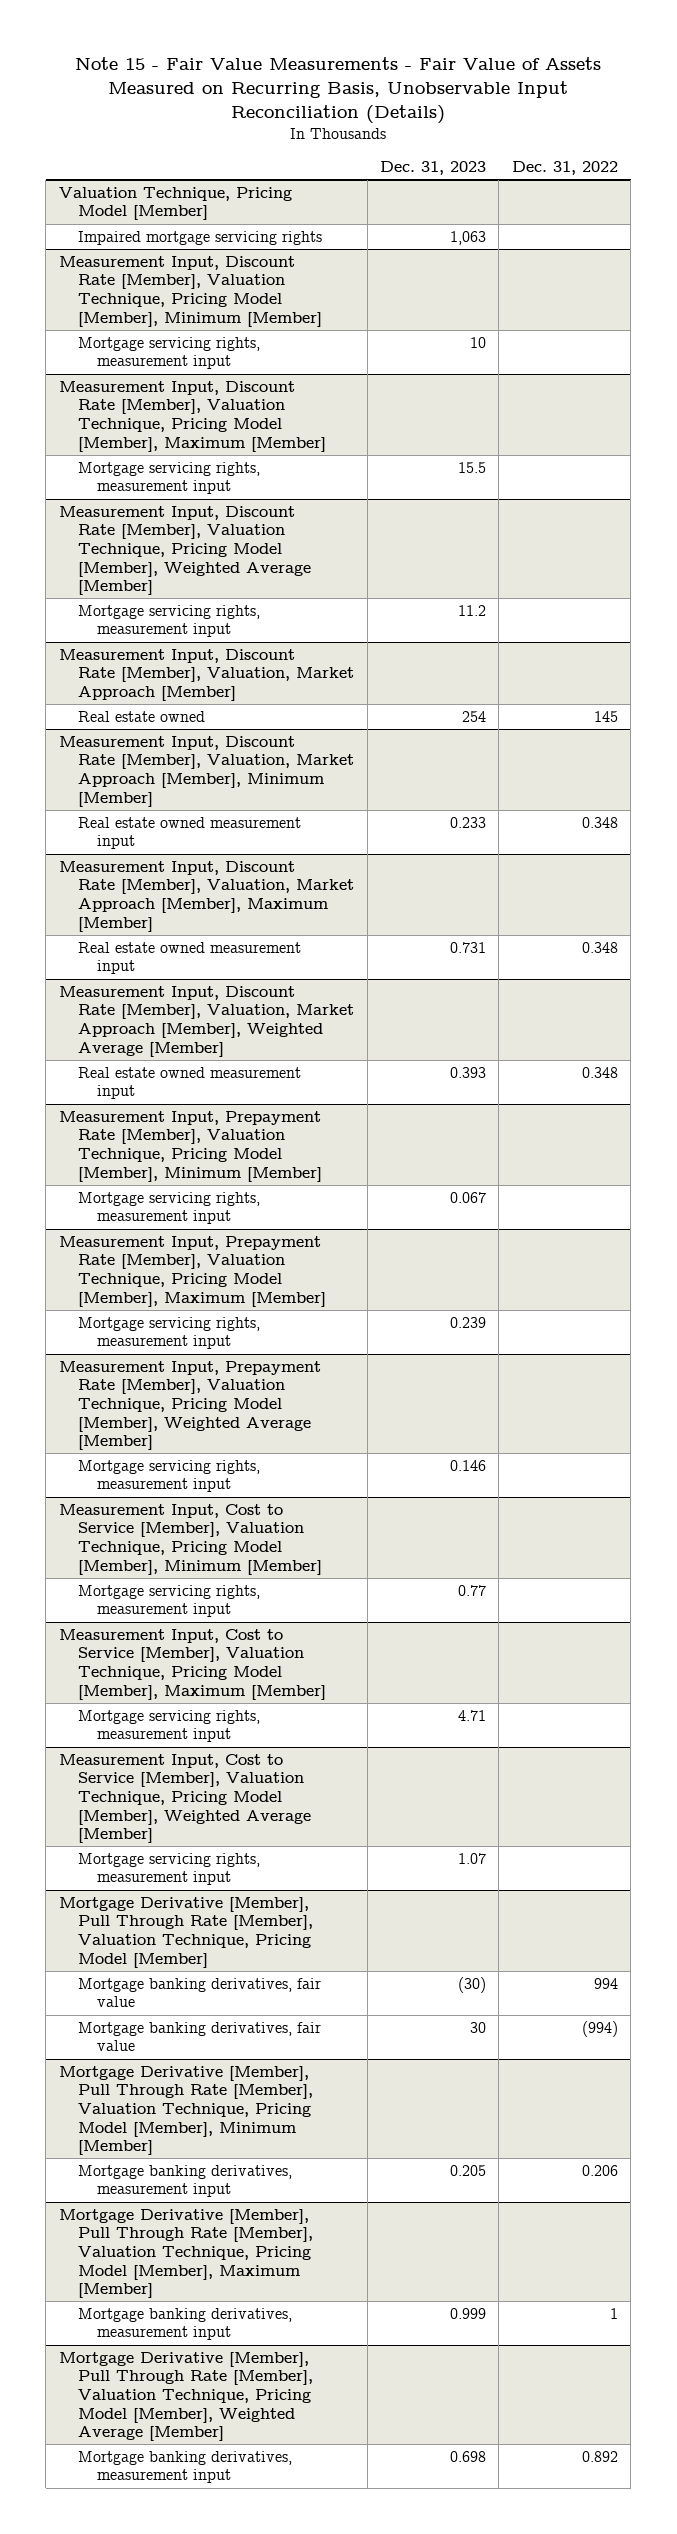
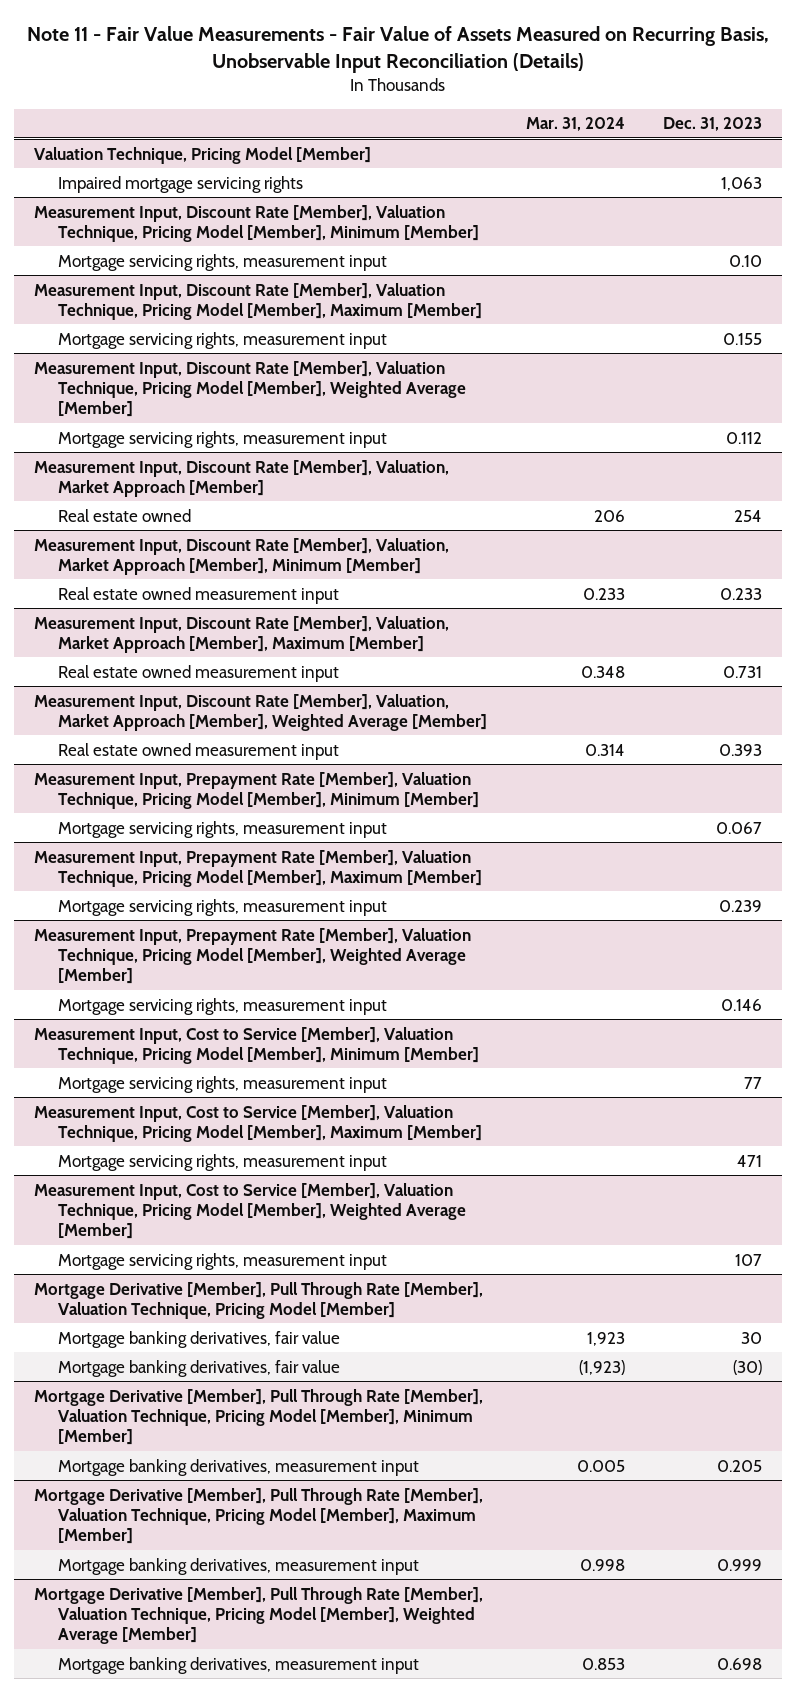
[75,56,602,124] Note 15 - Fair Value Measurements - Fair Value of Assets Measured on Recurring Basis, Unobservable Input Reconciliation (Details) -> [27,26,770,74] Note 11 - Fair Value Measurements - Fair Value of Assets Measured on Recurring Basis, Unobservable Input Reconciliation (Details)
[511,160,618,175] Dec. 31, 2022 -> none
none -> [525,117,625,132] Mar. 31, 2024
[469,336,486,348] 10 -> [729,254,763,267] 0.10
[457,461,486,473] 15.5 -> [723,332,763,345] 0.155
[457,604,486,616] 11.2 -> [726,431,763,444] 0.112
[457,1584,486,1596] 0.77 -> [744,1076,763,1089] 77
[457,1709,486,1721] 4.71 -> [737,1154,763,1167] 471
[457,1852,486,1864] 1.07 -> [735,1253,763,1266] 107
[78,1977,322,2008] Mortgage banking derivatives, fair value -> [57,1359,340,1377] Mortgage banking derivatives, fair value

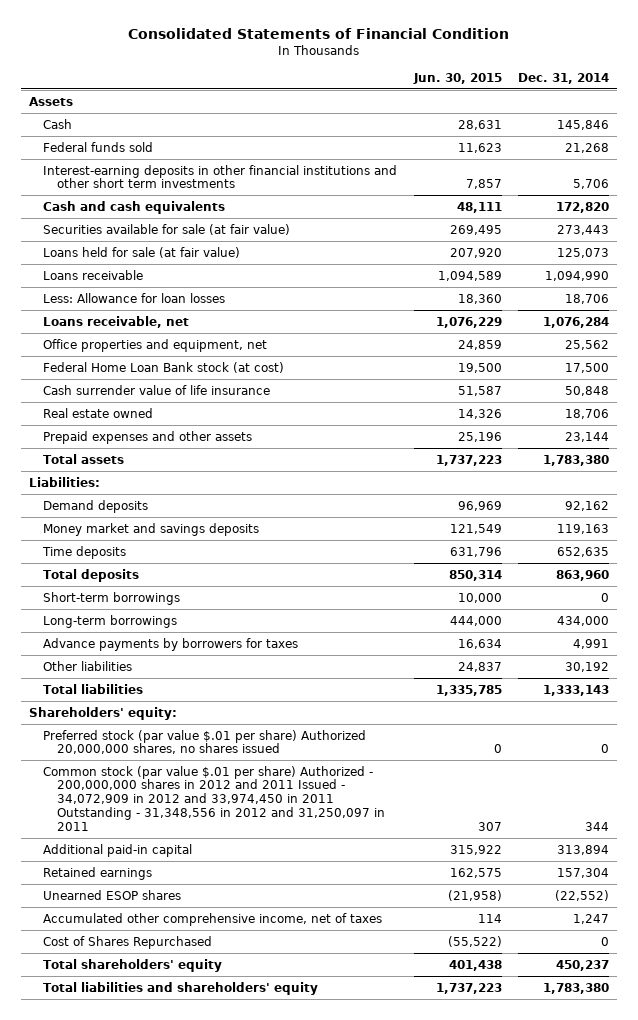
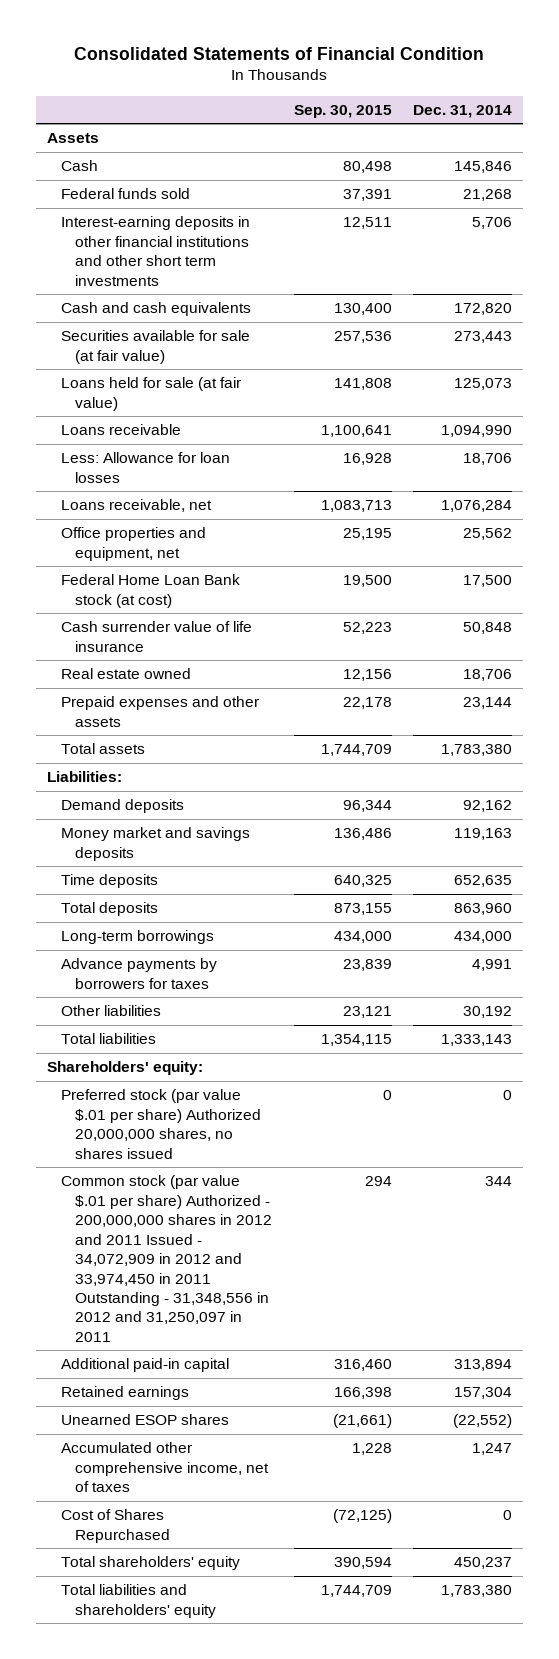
[412,72,502,84] Jun. 30, 2015 -> none
none -> [293,104,392,118] Sep. 30, 2015
[43,591,181,605] Short-term borrowings -> none

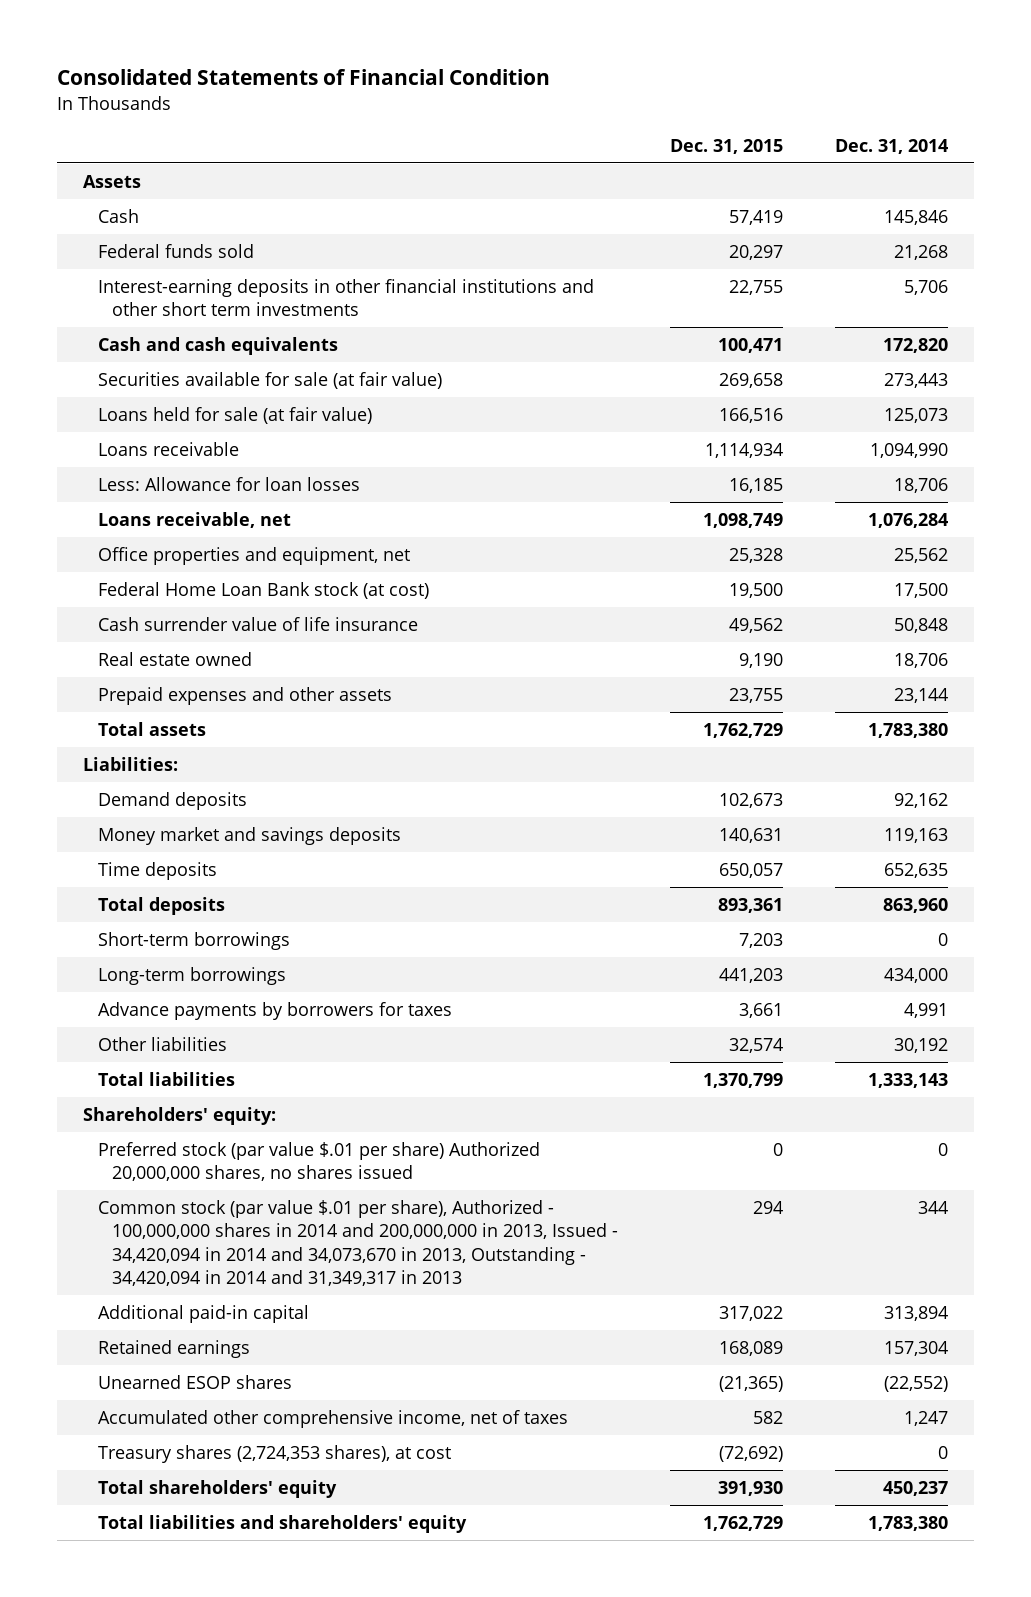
[293,104,392,118] Sep. 30, 2015 -> none
none -> [670,138,784,154] Dec. 31, 2015
none -> [97,931,290,950] Short-term borrowings
[60,1175,273,1342] Common stock (par value $.01 per share) Authorized - 200,000,000 shares in 2012 and 2011 Issued - 34,072,909 in 2012 and 33,974,450 in 2011 Outstanding - 31,348,556 in 2012 and 31,250,097 in 2011 -> [97,1199,619,1287] Common stock (par value $.01 per share), Authorized - 100,000,000 shares in 2014 and 200,000,000 in 2013, Issued - 34,420,094 in 2014 and 34,073,670 in 2013, Outstanding - 34,420,094 in 2014 and 31,349,317 in 2013
[60,1509,171,1543] Cost of Shares Repurchased -> none
none -> [97,1444,451,1463] Treasury shares (2,724,353 shares), at cost

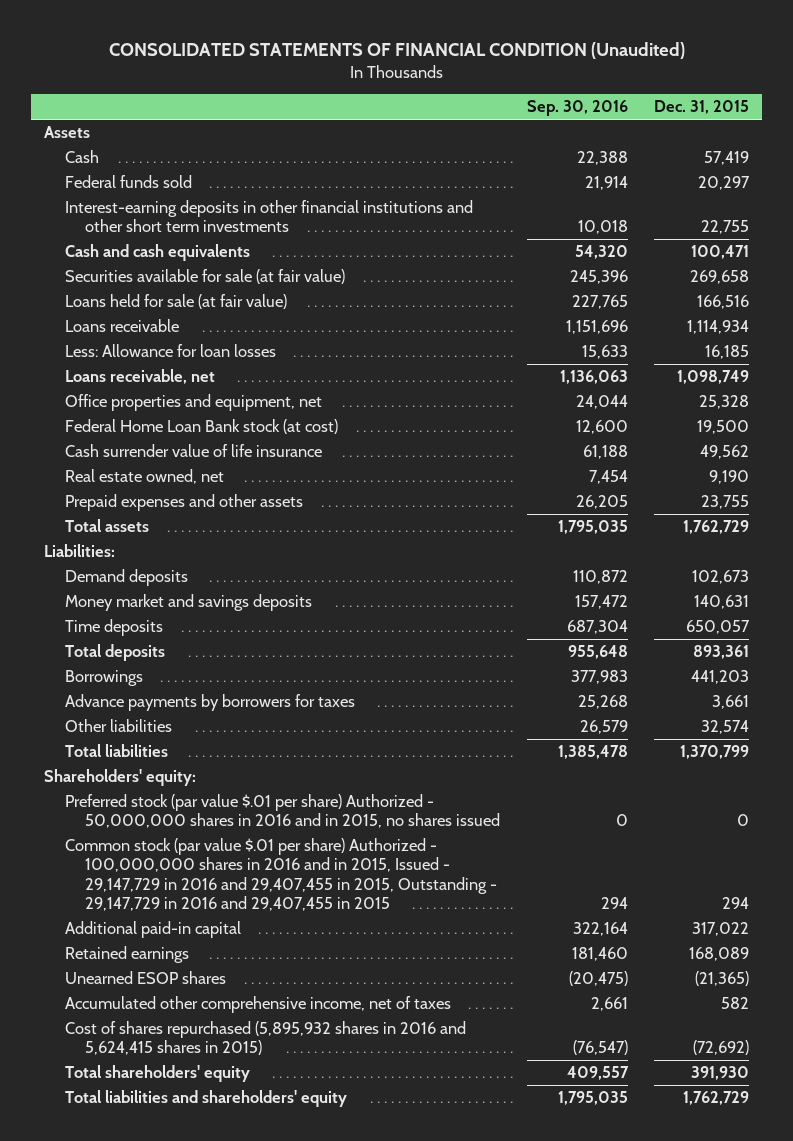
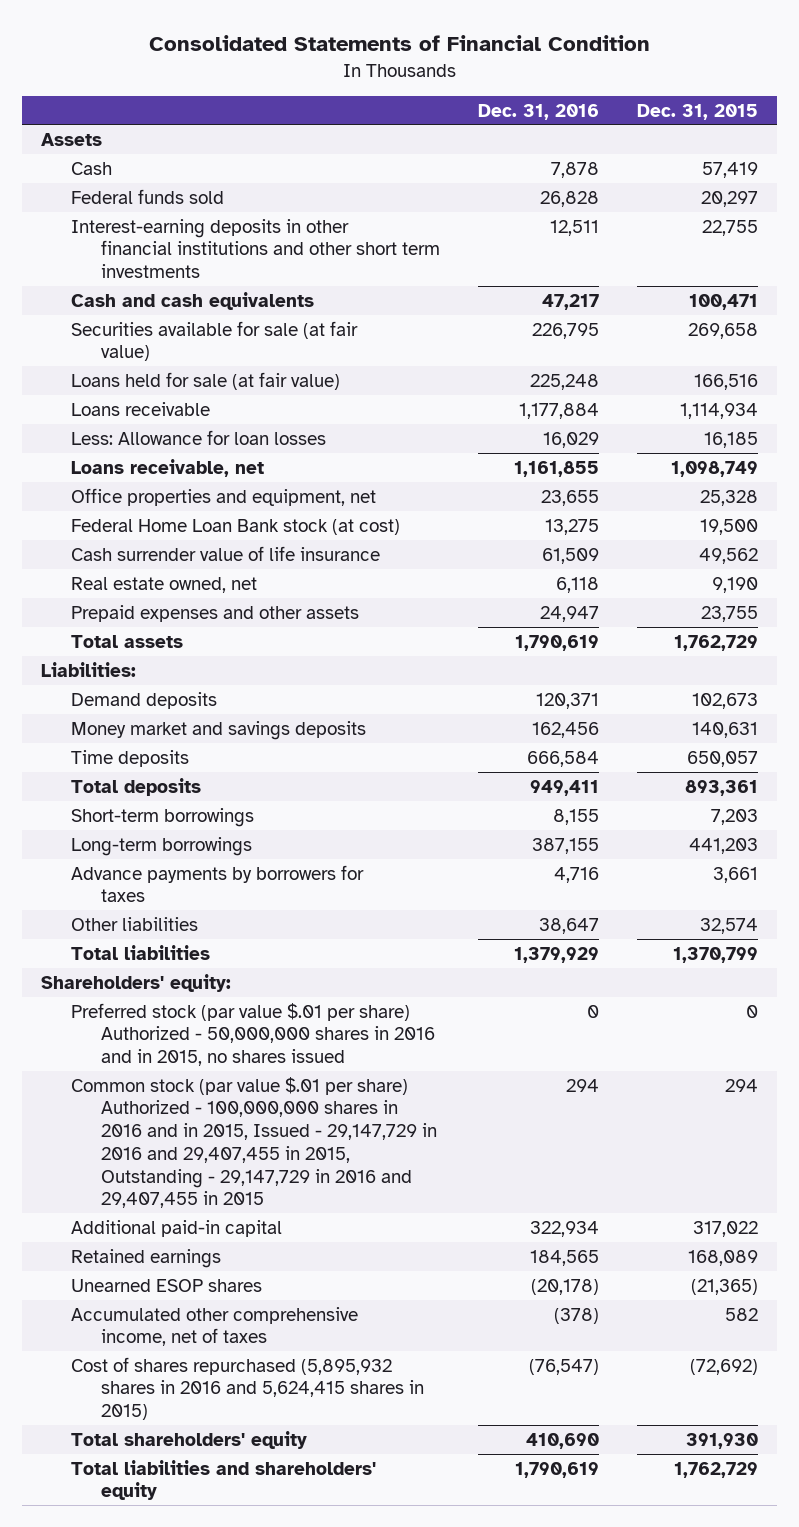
[108,42,685,60] CONSOLIDATED STATEMENTS OF FINANCIAL CONDITION (Unaudited) -> [148,35,650,52] Consolidated Statements of Financial Condition
[526,100,628,117] Sep. 30, 2016 -> none
none -> [478,103,600,120] Dec. 31, 2016
none -> [71,807,255,827] Short-term borrowings
[64,670,143,687] Borrowings -> [71,836,253,856] Long-term borrowings

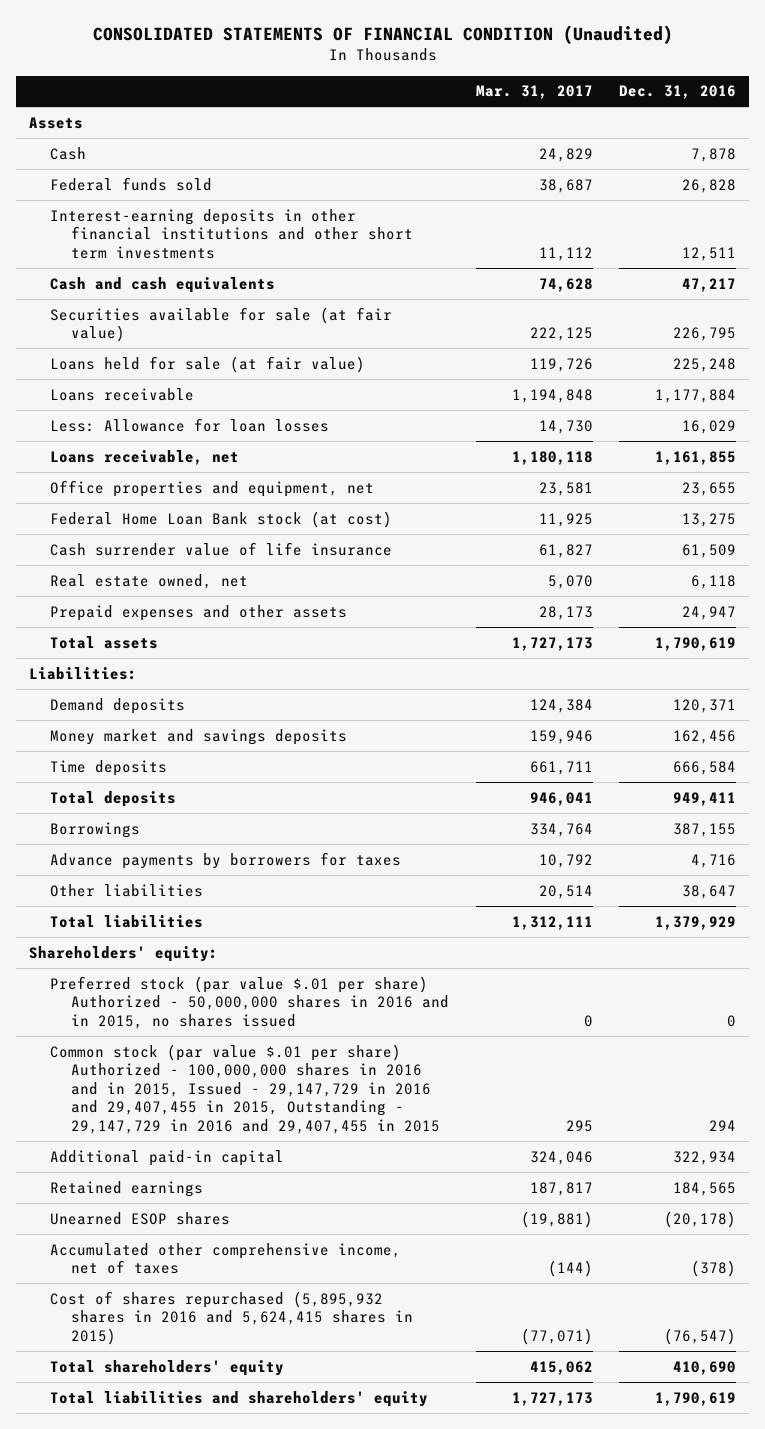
[148,35,650,52] Consolidated Statements of Financial Condition -> [92,24,673,44] CONSOLIDATED STATEMENTS OF FINANCIAL CONDITION (Unaudited)
[637,103,759,120] Dec. 31, 2015 -> none
none -> [475,85,593,100] Mar. 31, 2017
[71,807,255,827] Short-term borrowings -> none
[71,836,253,856] Long-term borrowings -> [50,821,141,838] Borrowings

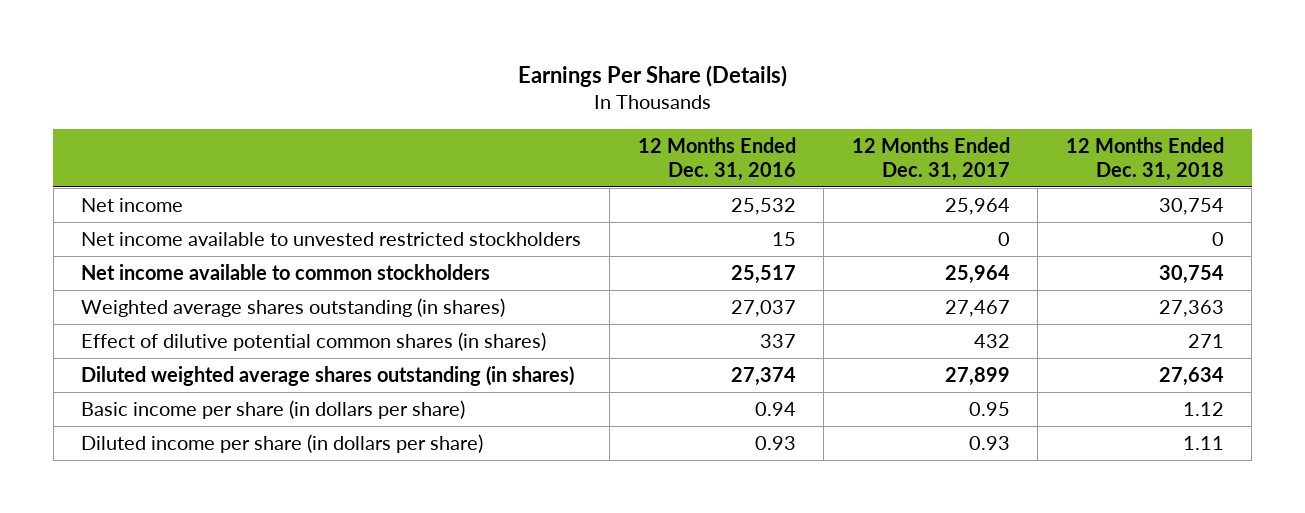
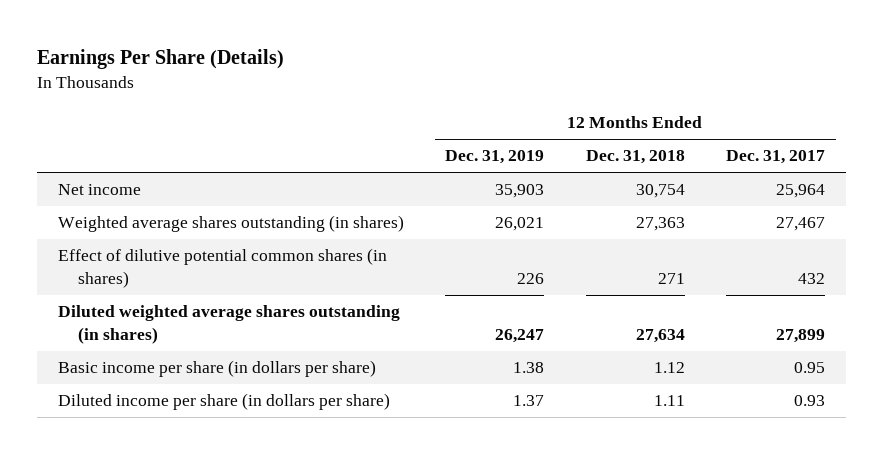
[637,136,796,181] 12 Months Ended Dec. 31, 2016 -> none
none -> [445,150,545,165] Dec. 31, 2019
[81,232,582,247] Net income available to unvested restricted stockholders -> none
[81,264,491,281] Net income available to common stockholders -> none

